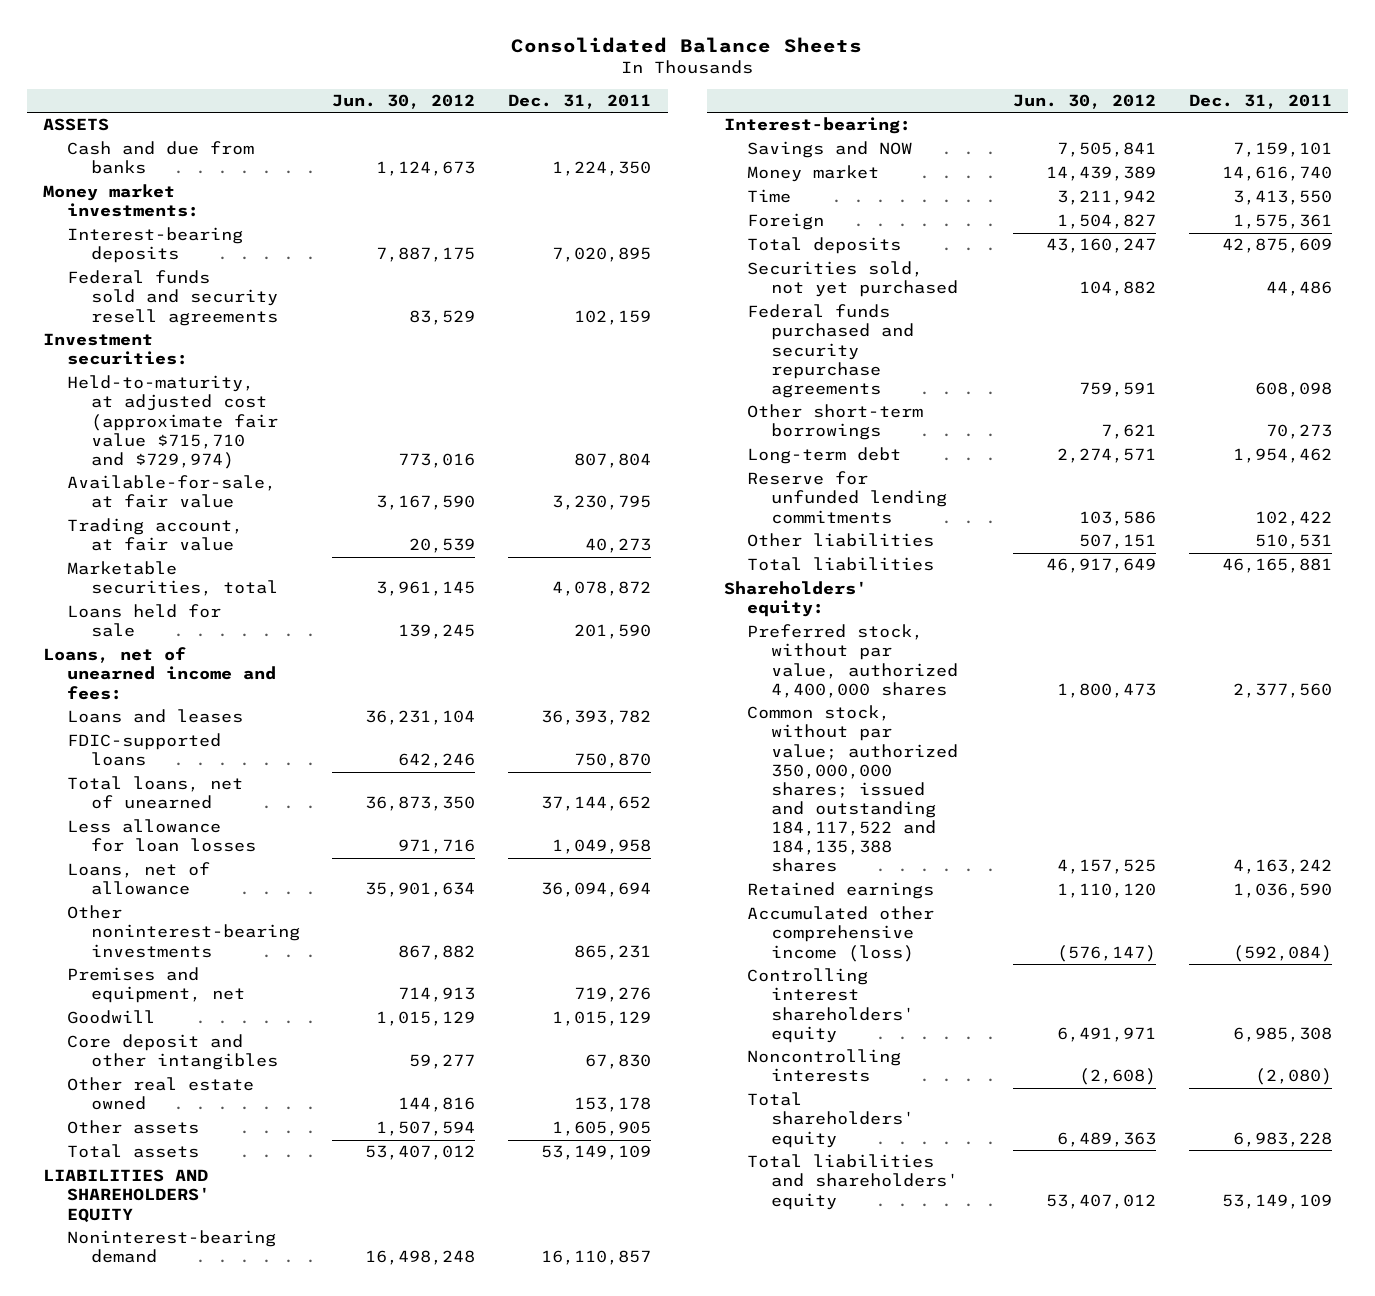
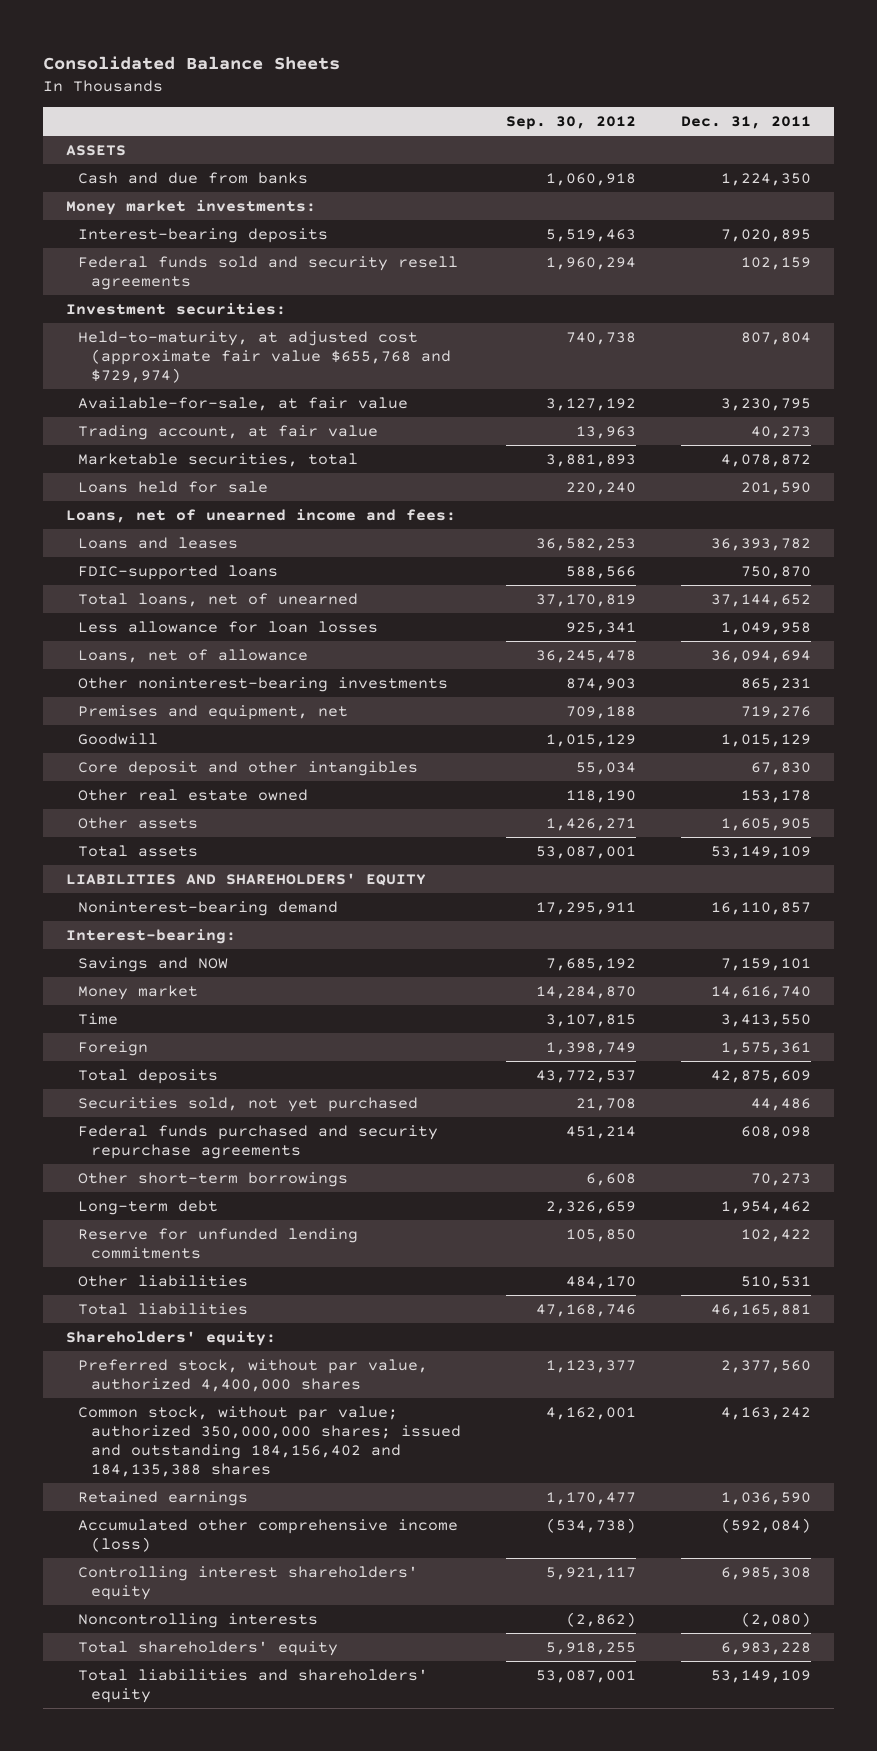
[332,94,476,110] Jun. 30, 2012 -> none
none -> [505,115,636,130] Sep. 30, 2012
[67,375,278,469] Held-to-maturity, at adjusted cost (approximate fair value $715,710 and $729,974) -> [78,330,451,384] Held-to-maturity, at adjusted cost (approximate fair value $655,768 and $729,974)
[747,705,958,873] Common stock, without par value; authorized 350,000,000 shares; issued and outstanding 184,117,522 and 184,135,388 shares -> [78,1405,461,1478] Common stock, without par value; authorized 350,000,000 shares; issued and outstanding 184,156,402 and 184,135,388 shares

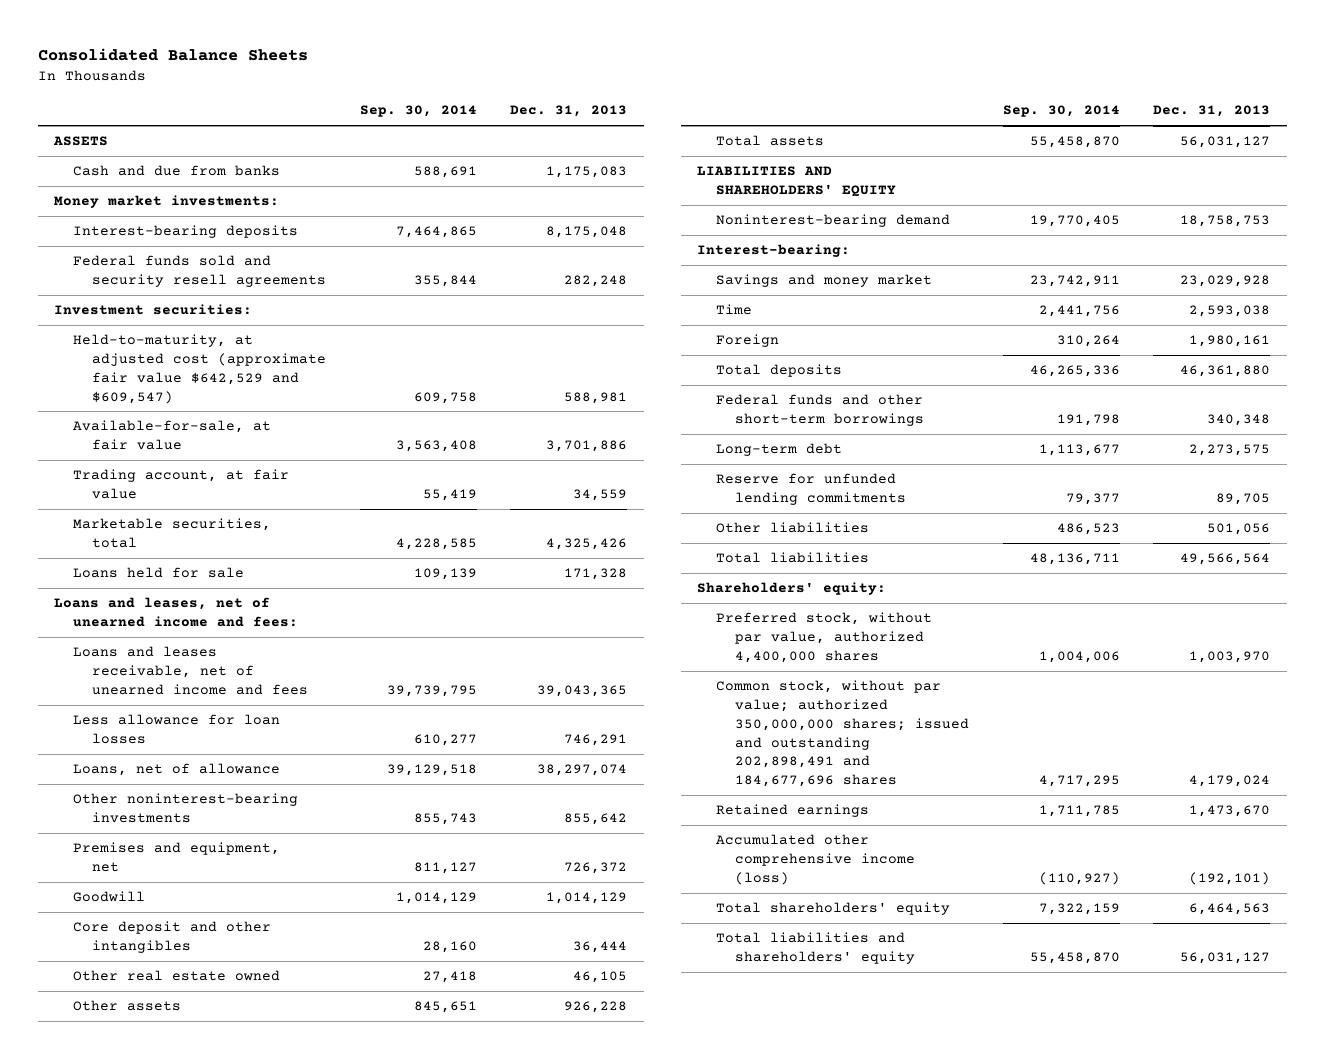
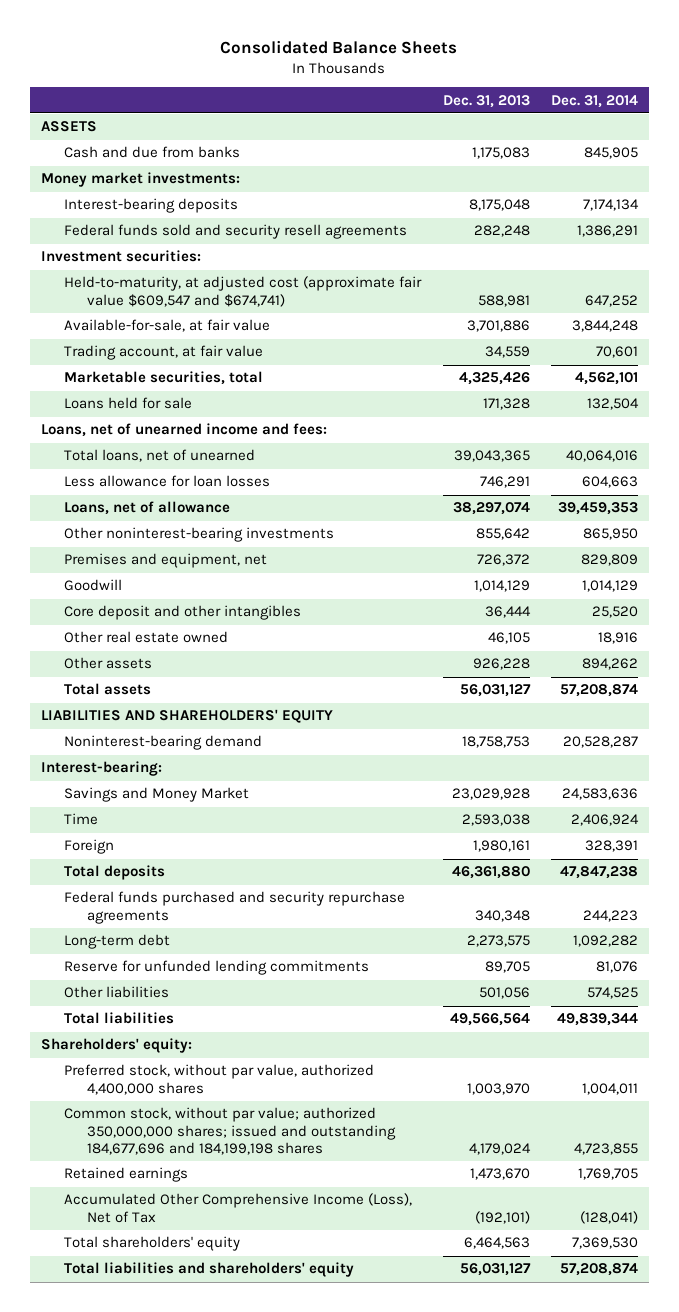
[359,105,477,118] Sep. 30, 2014 -> none
none -> [551,94,639,108] Dec. 31, 2014
[73,334,327,404] Held-to-maturity, at adjusted cost (approximate fair value $642,529 and $609,547) -> [63,276,422,307] Held-to-maturity, at adjusted cost (approximate fair value $609,547 and $674,741)
[54,597,299,628] Loans and leases, net of unearned income and fees: -> [40,423,327,438] Loans, net of unearned income and fees:
[73,646,309,695] Loans and leases receivable, net of unearned income and fees -> [63,449,255,463] Total loans, net of unearned
[716,274,933,288] Savings and money market -> [63,787,249,803] Savings and Money Market
[716,394,925,427] Federal funds and other short-term borrowings -> [63,891,405,924] Federal funds purchased and security repurchase agreements
[716,680,970,788] Common stock, without par value; authorized 350,000,000 shares; issued and outstanding 202,898,491 and 184,677,696 shares -> [63,1107,397,1156] Common stock, without par value; authorized 350,000,000 shares; issued and outstanding 184,677,696 and 184,199,198 shares
[716,834,916,885] Accumulated other comprehensive income (loss) -> [63,1193,412,1223] Accumulated Other Comprehensive Income (Loss), Net of Tax

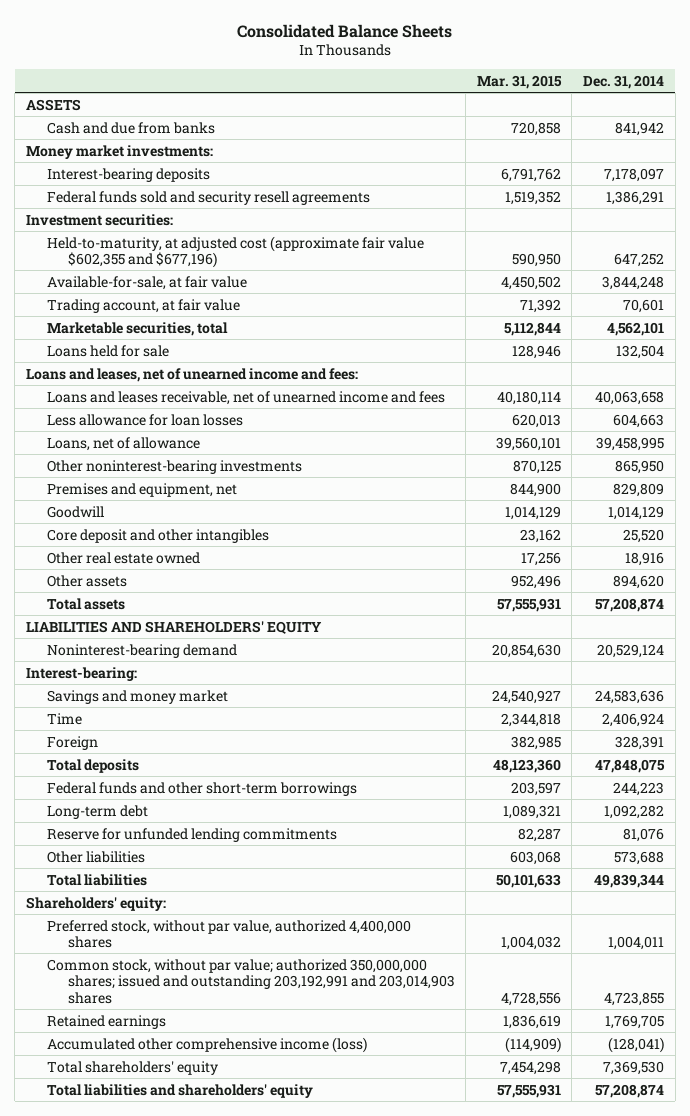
[442,94,530,108] Dec. 31, 2013 -> none
none -> [476,74,562,89] Mar. 31, 2015
[584,147,639,160] 845,905 -> [615,121,665,136] 841,942
[583,199,640,212] 7,174,134 -> [604,167,665,182] 7,178,097
[63,276,422,307] Held-to-maturity, at adjusted cost (approximate fair value $609,547 and $674,741) -> [46,235,424,269] Held-to-maturity, at adjusted cost (approximate fair value $602,355 and $677,196)
[40,423,327,438] Loans, net of unearned income and fees: -> [25,367,358,382] Loans and leases, net of unearned income and fees:
[63,449,255,463] Total loans, net of unearned -> [46,390,445,405] Loans and leases receivable, net of unearned income and fees
[566,450,639,463] 40,064,016 -> [595,390,665,405] 40,063,658
[558,502,639,516] 39,459,353 -> [596,436,665,451] 39,458,995
[582,658,639,671] 894,262 -> [613,574,665,589] 894,620
[563,736,639,749] 20,528,287 -> [597,643,665,658] 20,529,124
[63,787,249,803] Savings and Money Market -> [46,689,228,704] Savings and money market
[560,866,639,880] 47,847,238 -> [595,758,666,773] 47,848,075
[63,891,405,924] Federal funds purchased and security repurchase agreements -> [46,781,357,796] Federal funds and other short-term borrowings
[587,987,639,1000] 574,525 -> [614,850,665,865] 573,688
[63,1107,397,1156] Common stock, without par value; authorized 350,000,000 shares; issued and outstanding 184,677,696 and 184,199,198 shares -> [46,958,455,1004] Common stock, without par value; authorized 350,000,000 shares; issued and outstanding 203,192,991 and 203,014,903 shares
[63,1193,412,1223] Accumulated Other Comprehensive Income (Loss), Net of Tax -> [46,1036,367,1053] Accumulated other comprehensive income (loss)

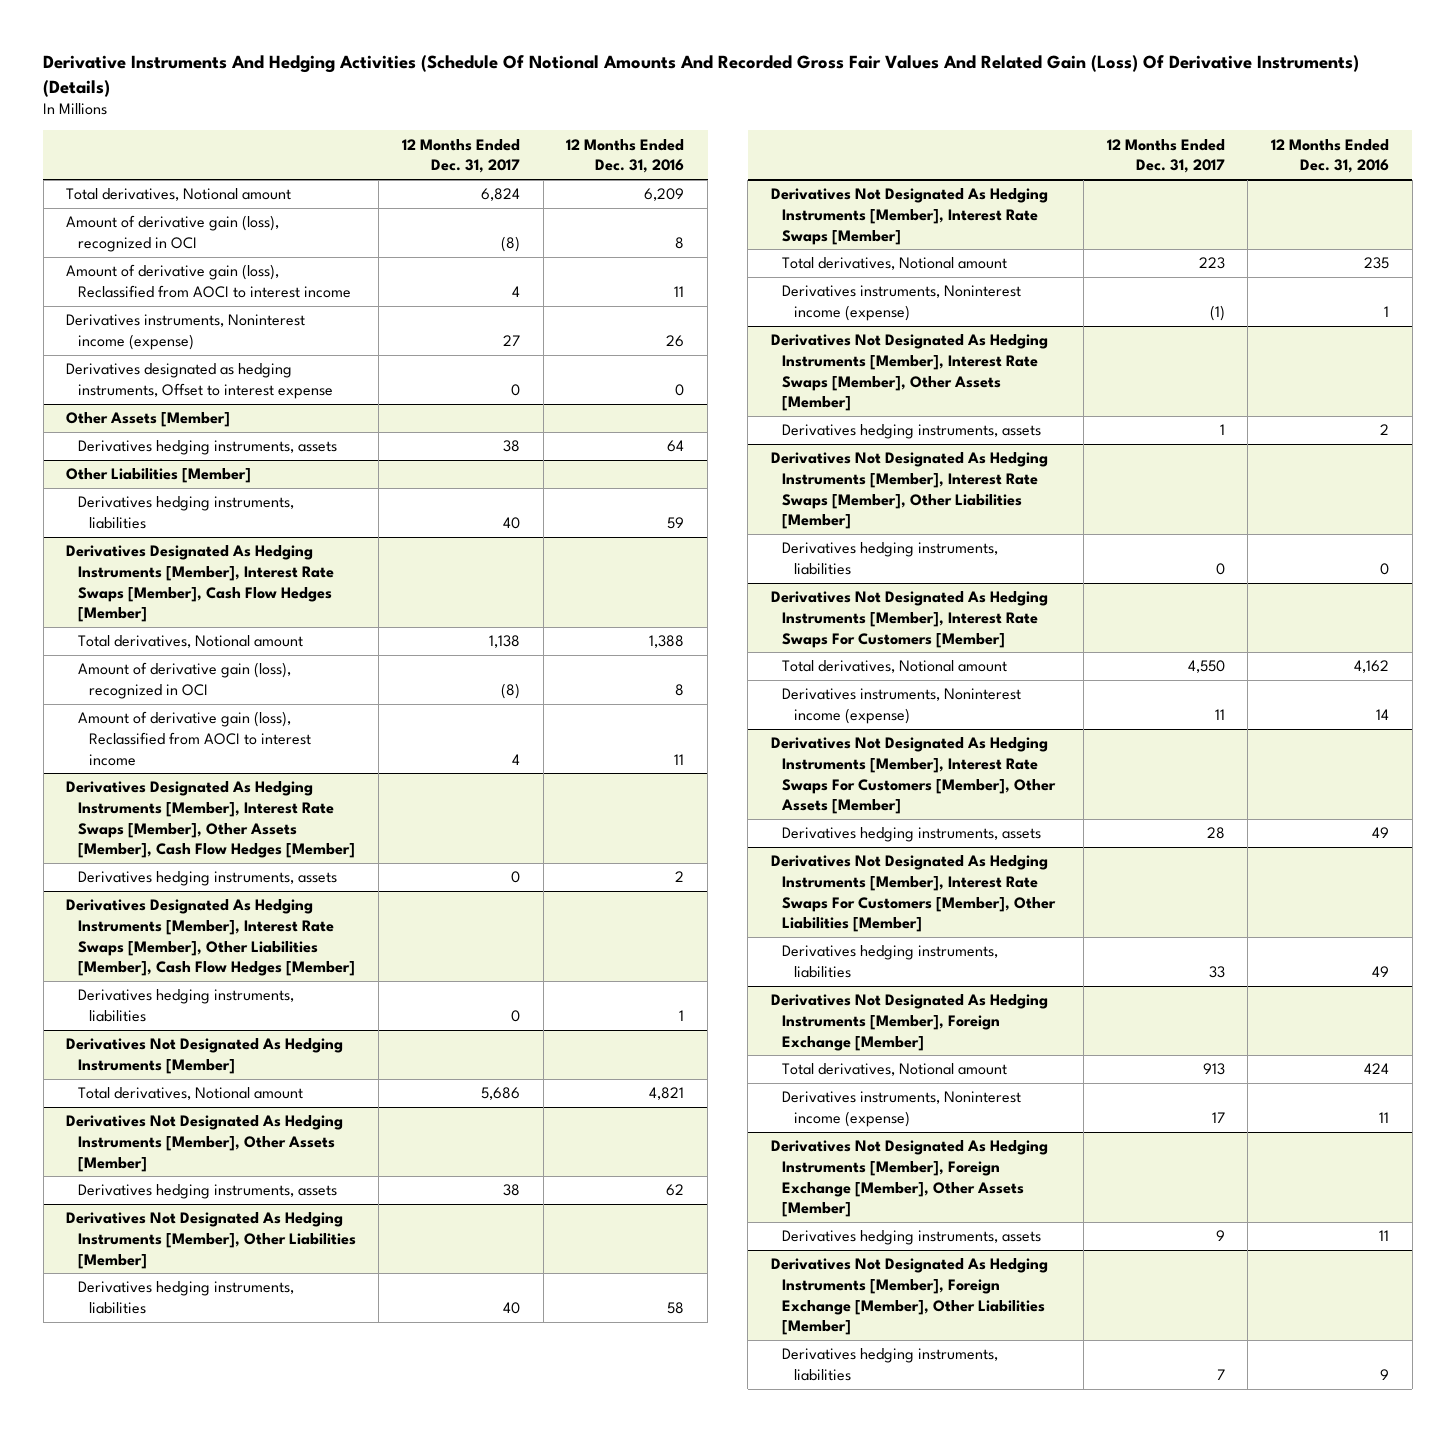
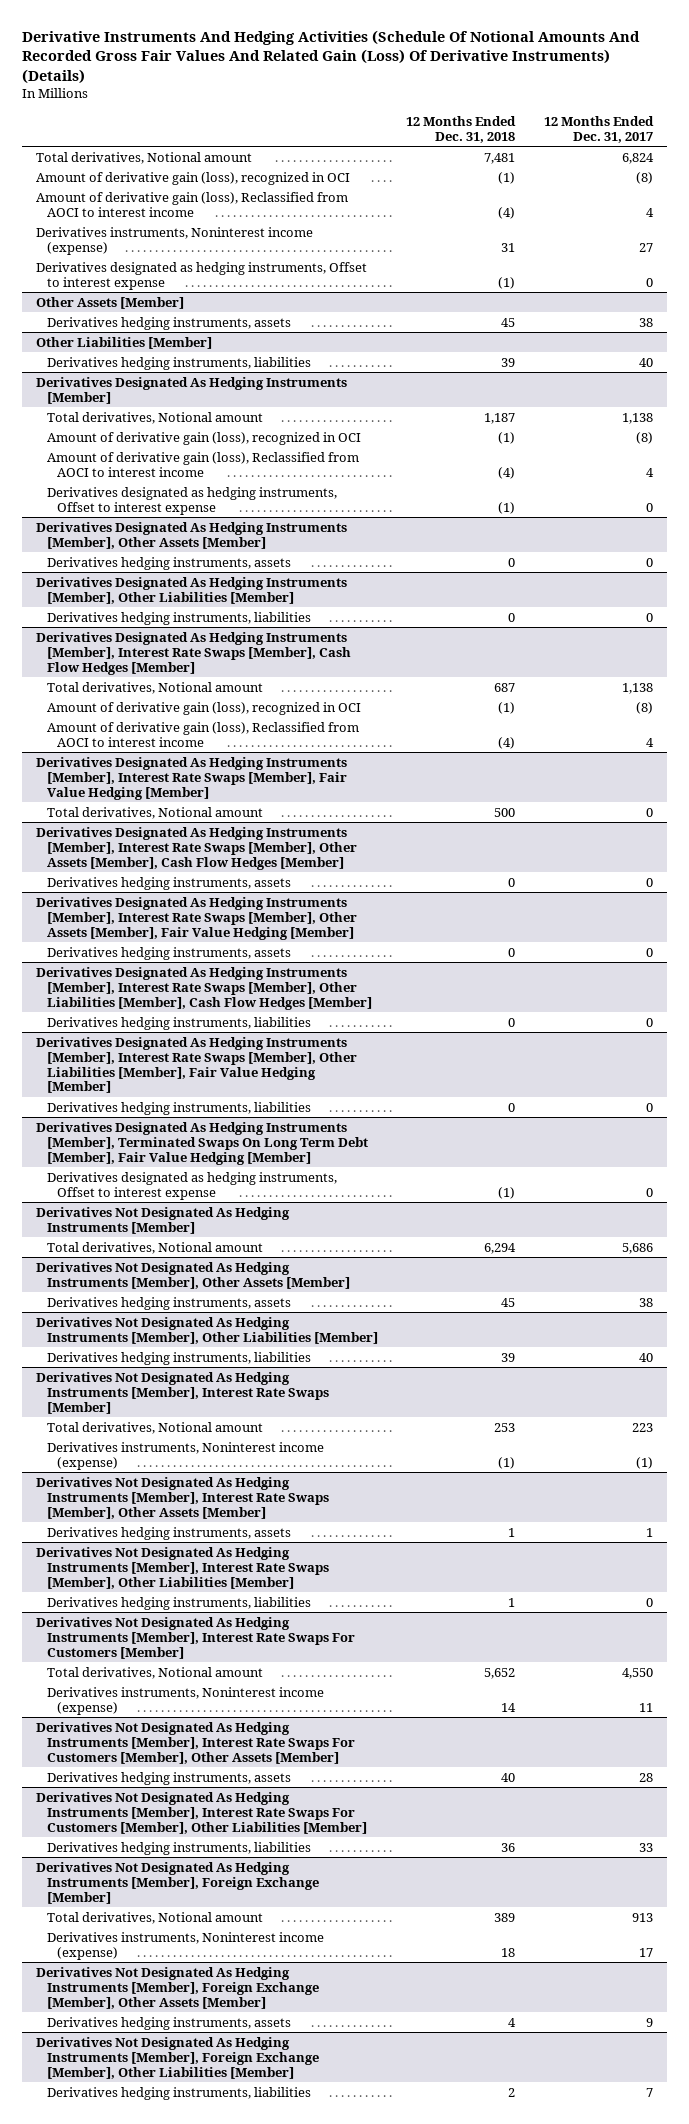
[566,138,685,174] 12 Months Ended Dec. 31, 2016 -> none
none -> [406,115,517,143] 12 Months Ended Dec. 31, 2018
none -> [36,376,348,404] Derivatives Designated As Hedging Instruments [Member]
none -> [46,411,263,424] Total derivatives, Notional amount
none -> [46,431,361,445] Amount of derivative gain (loss), recognized in OCI
none -> [46,451,359,477] Amount of derivative gain (loss), Reclassified from AOCI to interest income
none -> [46,486,337,515] Derivatives designated as hedging instruments, Offset to interest expense
none -> [36,521,348,549] Derivatives Designated As Hedging Instruments [Member], Other Assets [Member]
none -> [46,556,291,570] Derivatives hedging instruments, assets
none -> [36,576,348,604] Derivatives Designated As Hedging Instruments [Member], Other Liabilities [Member]
none -> [46,611,311,625] Derivatives hedging instruments, liabilities
none -> [36,756,348,800] Derivatives Designated As Hedging Instruments [Member], Interest Rate Swaps [Member], Fair Value Hedging [Member]
none -> [46,806,263,819] Total derivatives, Notional amount
none -> [36,896,357,940] Derivatives Designated As Hedging Instruments [Member], Interest Rate Swaps [Member], Other Assets [Member], Fair Value Hedging [Member]
none -> [46,946,291,960] Derivatives hedging instruments, assets
none -> [36,1036,357,1094] Derivatives Designated As Hedging Instruments [Member], Interest Rate Swaps [Member], Other Liabilities [Member], Fair Value Hedging [Member]
none -> [46,1101,311,1115] Derivatives hedging instruments, liabilities
none -> [36,1121,368,1165] Derivatives Designated As Hedging Instruments [Member], Terminated Swaps On Long Term Debt [Member], Fair Value Hedging [Member]
none -> [46,1171,337,1200] Derivatives designated as hedging instruments, Offset to interest expense

